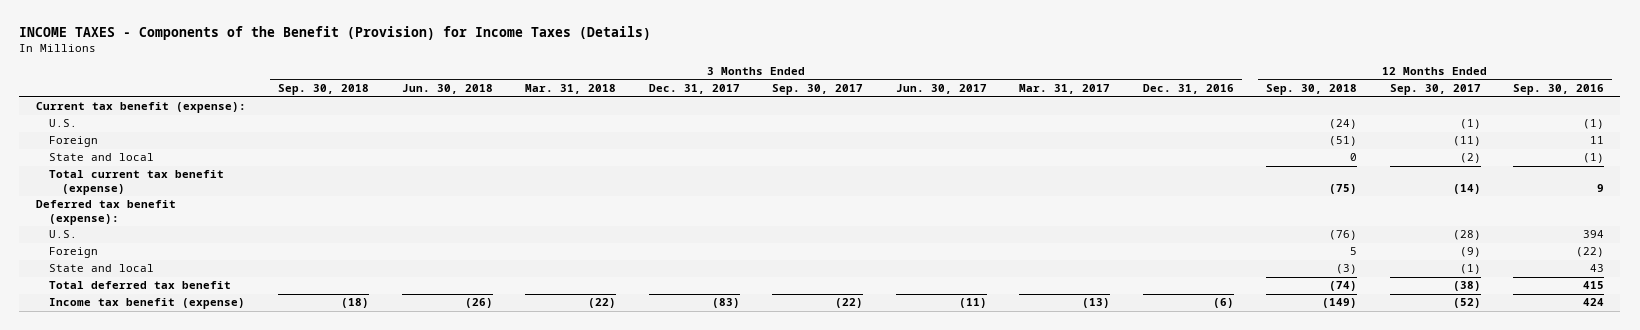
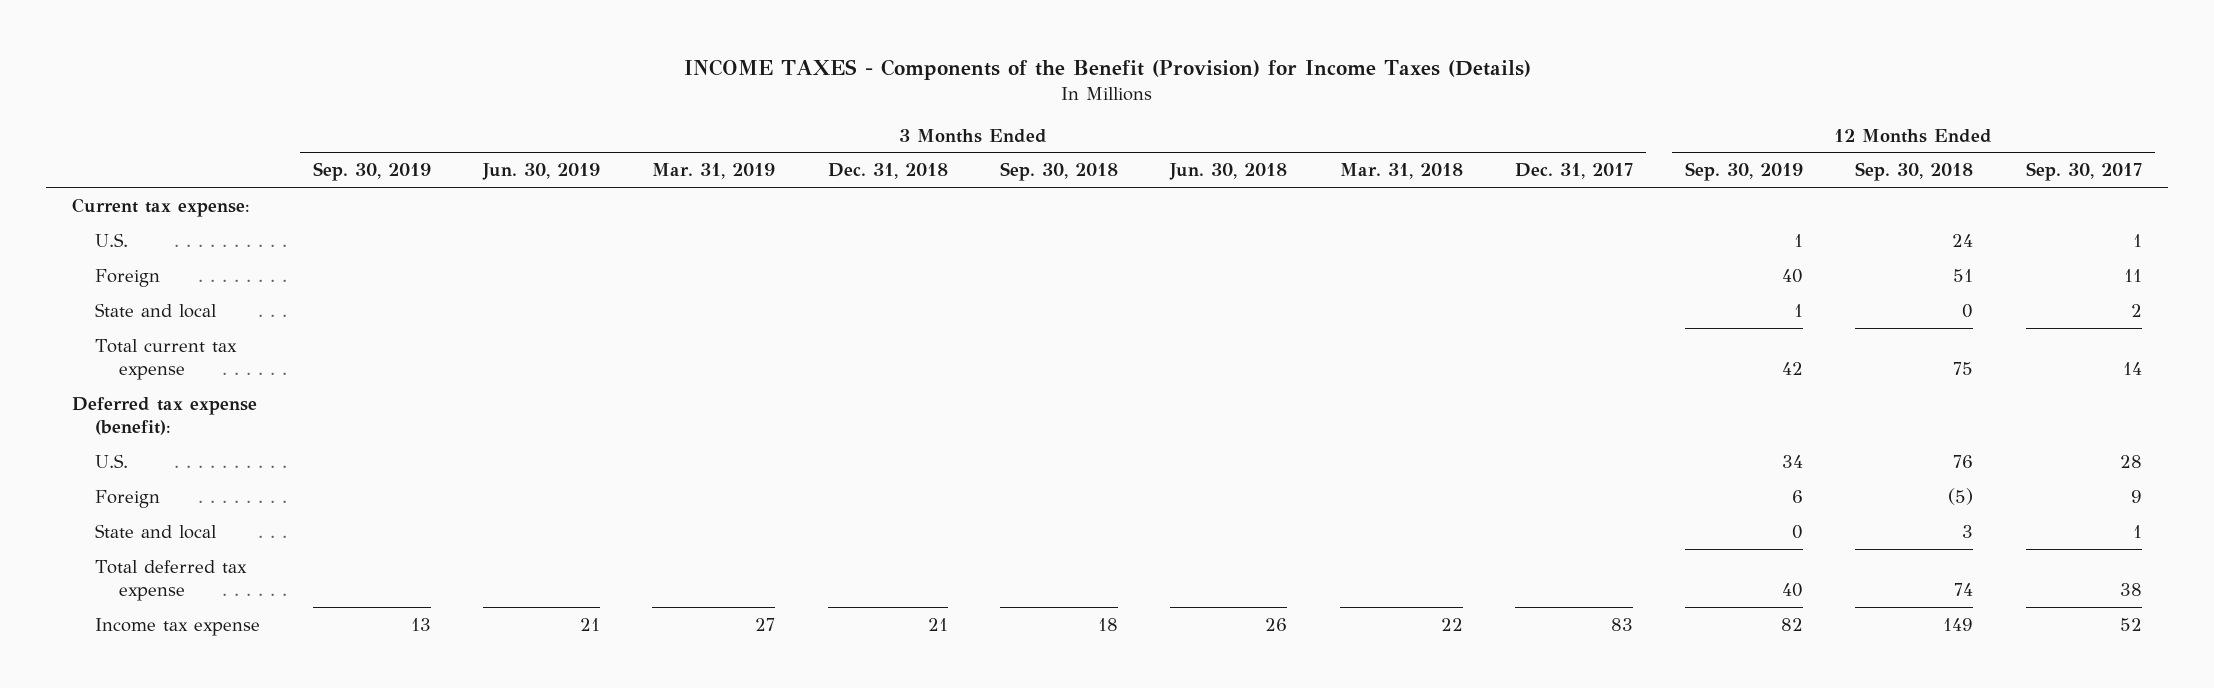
[772,84,864,96] Sep. 30, 2017 -> none
[895,84,987,95] Jun. 30, 2017 -> none
[1019,84,1111,95] Mar. 31, 2017 -> none
[1142,84,1234,95] Dec. 31, 2016 -> none
[1513,84,1605,96] Sep. 30, 2016 -> none
none -> [312,162,431,182] Sep. 30, 2019
none -> [481,163,600,181] Jun. 30, 2019
none -> [652,163,776,180] Mar. 31, 2019
none -> [827,163,948,180] Dec. 31, 2018
none -> [1685,162,1804,182] Sep. 30, 2019
[35,102,246,114] Current tax benefit (expense): -> [72,197,251,217] Current tax expense:
[1329,119,1358,130] (24) -> [1952,233,1974,247] 24
[1459,119,1481,130] (1) -> [2132,233,2142,247] 1
[1329,136,1358,147] (51) -> [1953,268,1974,282] 51
[1452,136,1481,147] (11) -> [2123,268,2142,282] 11
[1459,153,1481,164] (2) -> [2130,303,2142,317] 2
[48,170,224,195] Total current tax benefit (expense) -> [95,338,238,381] Total current tax expense
[1329,183,1358,194] (75) -> [1953,362,1974,376] 75
[1452,183,1481,194] (14) -> [2122,362,2142,376] 14
[35,200,176,225] Deferred tax benefit (expense): -> [72,396,258,436] Deferred tax expense (benefit):
[1329,230,1358,241] (76) -> [1953,454,1974,468] 76
[1452,230,1481,241] (28) -> [2119,454,2142,468] 28
[1350,247,1358,256] 5 -> [1948,487,1974,505] (5)
[1459,247,1481,258] (9) -> [2130,489,2142,503] 9
[1336,264,1358,275] (3) -> [1962,524,1974,538] 3
[1459,264,1481,275] (1) -> [2132,524,2142,538] 1
[48,281,231,290] Total deferred tax benefit -> [95,559,248,602] Total deferred tax expense
[1329,281,1358,292] (74) -> [1954,583,1974,597] 74
[1452,281,1481,292] (38) -> [2119,583,2142,597] 38
[48,298,245,310] Income tax benefit (expense) -> [95,617,261,636] Income tax expense
[341,298,370,309] (18) -> [1097,617,1118,631] 18
[464,298,493,309] (26) -> [1265,617,1288,631] 26
[588,298,617,309] (22) -> [1440,617,1463,631] 22
[711,298,740,309] (83) -> [1610,617,1633,631] 83
[1322,298,1358,309] (149) -> [1943,617,1974,631] 149
[1452,298,1481,309] (52) -> [2119,617,2142,631] 52

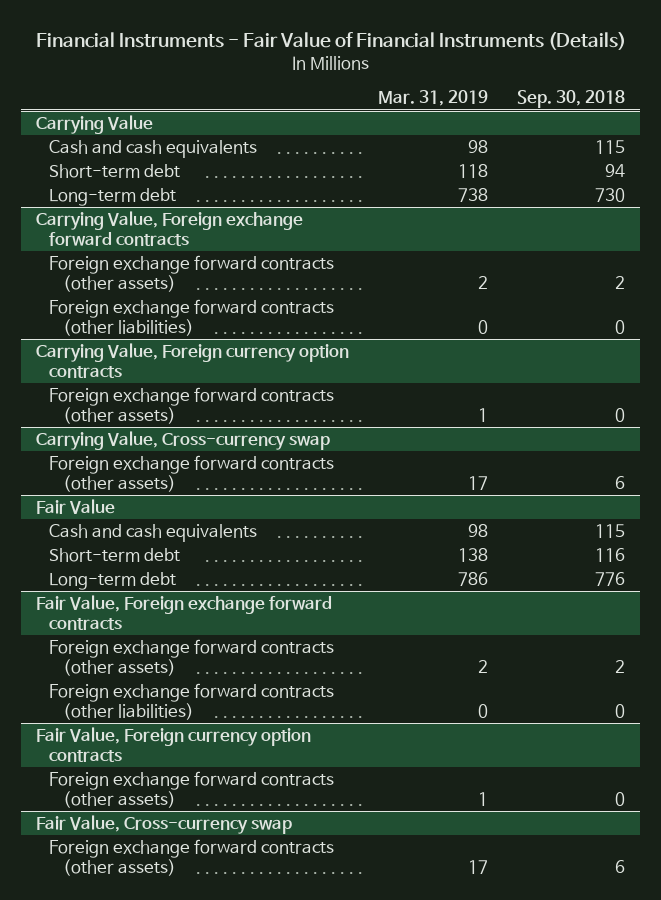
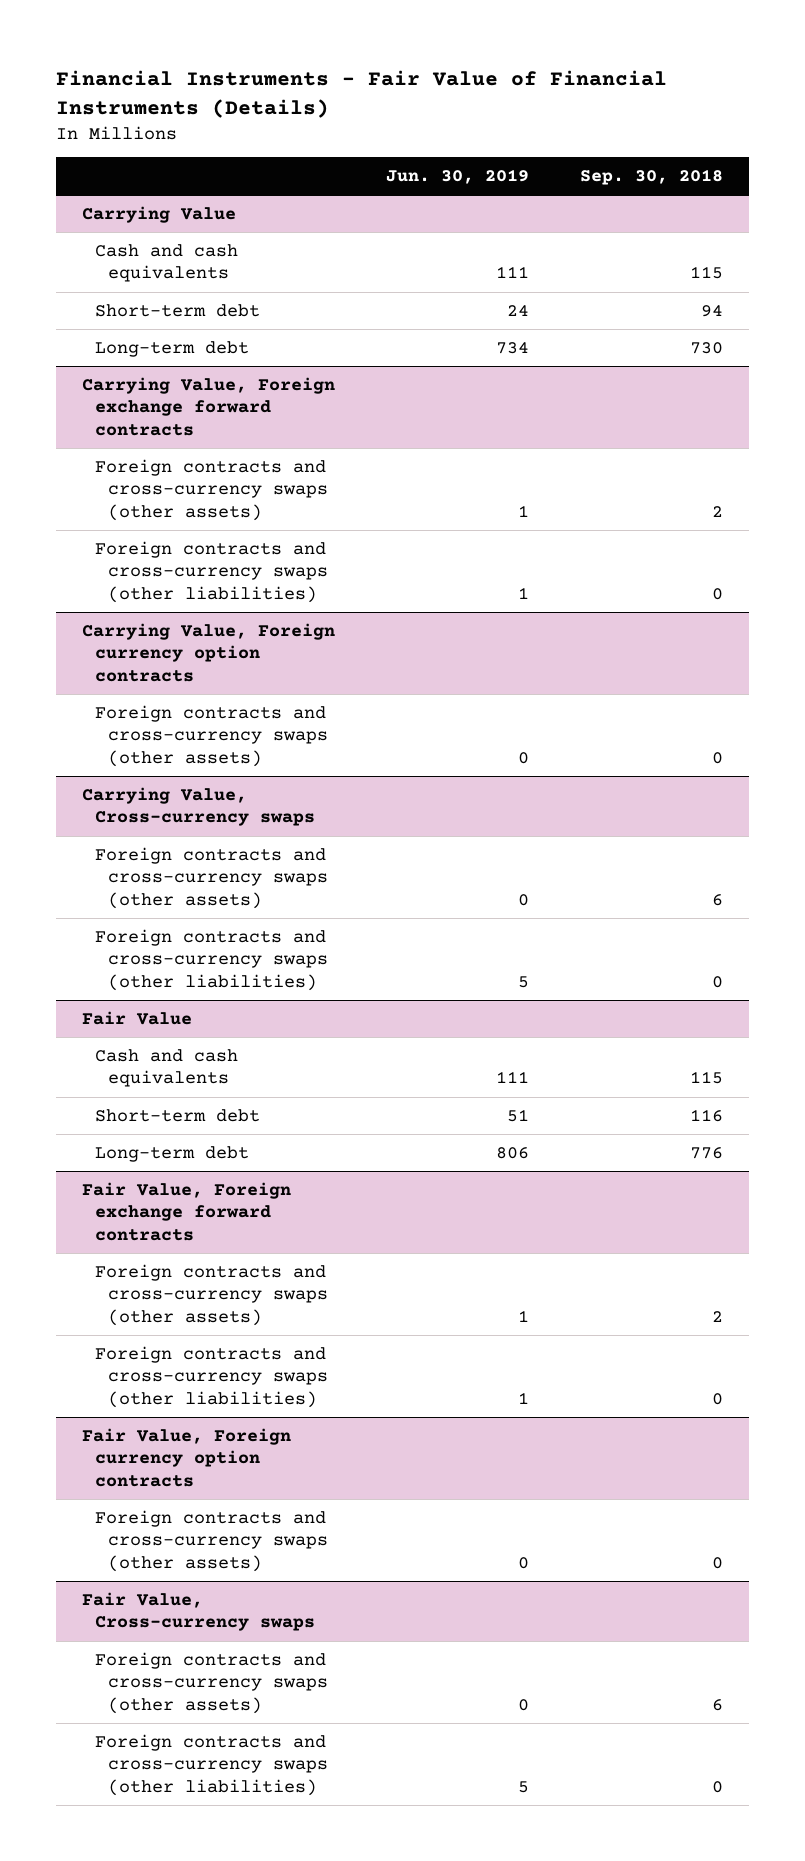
[378,90,489,107] Mar. 31, 2019 -> none
none -> [386,169,530,185] Jun. 30, 2019
[49,255,335,292] Foreign exchange forward contracts (other assets) -> [94,458,329,521] Foreign contracts and cross-currency swaps (other assets)
[49,299,335,336] Foreign exchange forward contracts (other liabilities) -> [94,540,329,603] Foreign contracts and cross-currency swaps (other liabilities)
[49,387,335,424] Foreign exchange forward contracts (other assets) -> [94,704,329,767] Foreign contracts and cross-currency swaps (other assets)
[35,431,330,451] Carrying Value, Cross-currency swap -> [81,786,315,827] Carrying Value, Cross-currency swaps
[49,455,335,492] Foreign exchange forward contracts (other assets) -> [94,846,329,909] Foreign contracts and cross-currency swaps (other assets)
none -> [94,928,329,991] Foreign contracts and cross-currency swaps (other liabilities)
[49,639,335,676] Foreign exchange forward contracts (other assets) -> [94,1263,329,1326] Foreign contracts and cross-currency swaps (other assets)
[49,683,335,720] Foreign exchange forward contracts (other liabilities) -> [94,1345,329,1408] Foreign contracts and cross-currency swaps (other liabilities)
[49,771,335,808] Foreign exchange forward contracts (other assets) -> [94,1509,329,1572] Foreign contracts and cross-currency swaps (other assets)
[35,815,292,835] Fair Value, Cross-currency swap -> [81,1591,315,1632] Fair Value, Cross-currency swaps
[49,839,335,876] Foreign exchange forward contracts (other assets) -> [94,1651,329,1714] Foreign contracts and cross-currency swaps (other assets)
none -> [94,1733,329,1796] Foreign contracts and cross-currency swaps (other liabilities)

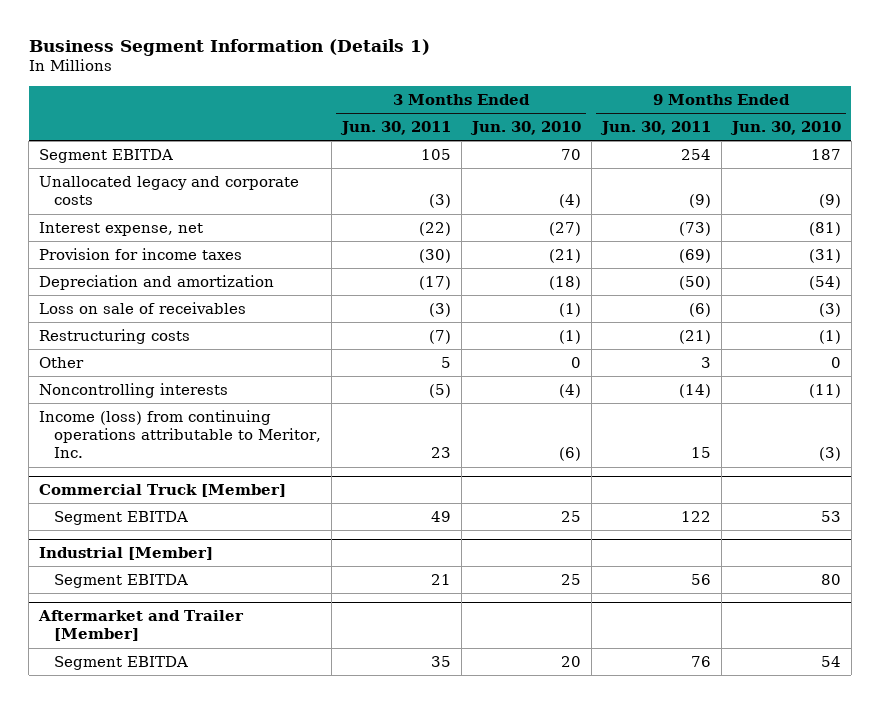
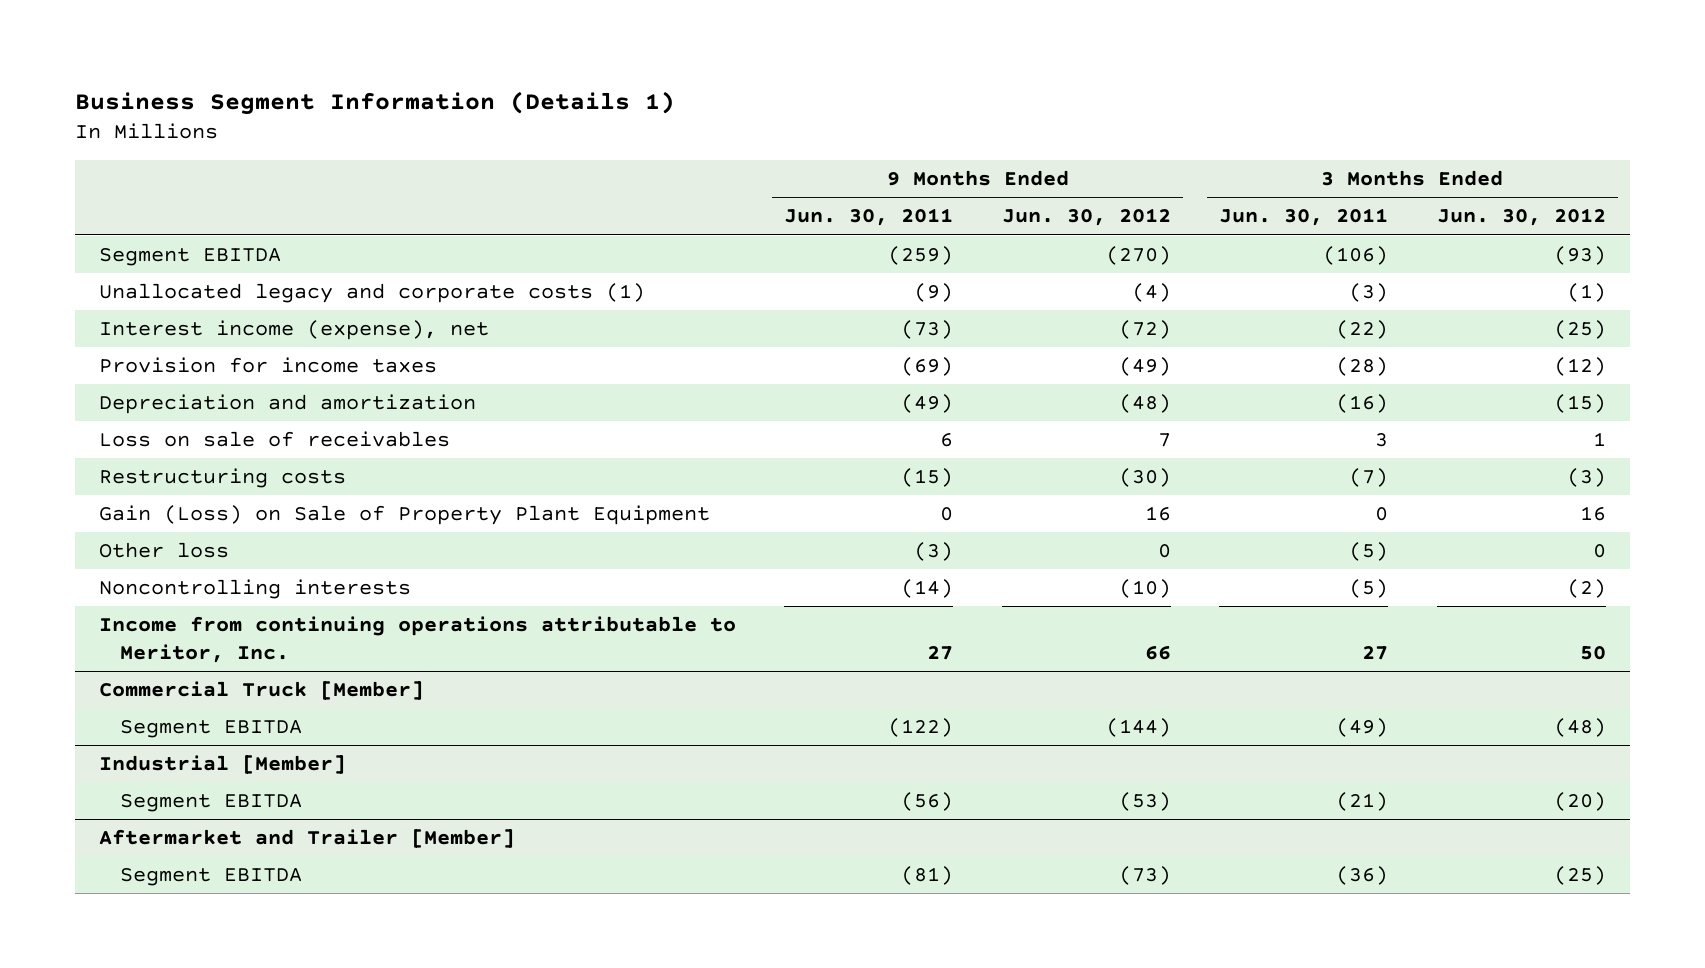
[469,121,581,136] Jun. 30, 2010 -> none
[729,121,841,136] Jun. 30, 2010 -> none
none -> [1001,208,1171,227] Jun. 30, 2012
none -> [1436,208,1606,227] Jun. 30, 2012
[420,148,451,160] 105 -> [1323,246,1389,266] (106)
[680,148,711,160] 254 -> [888,246,954,266] (259)
[39,175,300,206] Unallocated legacy and corporate costs -> [98,283,645,304] Unallocated legacy and corporate costs (1)
[39,221,204,236] Interest expense, net -> [98,320,489,341] Interest income (expense), net
[418,248,451,263] (30) -> [1336,357,1389,377] (28)
[418,275,451,290] (17) -> [1336,394,1389,414] (16)
[678,275,711,290] (50) -> [901,394,954,414] (49)
[428,302,451,317] (3) -> [1375,433,1389,448] 3
[688,302,711,317] (6) -> [940,433,954,448] 6
[678,329,711,344] (21) -> [901,468,954,488] (15)
none -> [98,505,710,526] Gain (Loss) on Sale of Property Plant Equipment
[39,356,85,368] Other -> [98,542,229,559] Other loss
[440,356,451,368] 5 -> [1349,542,1389,562] (5)
[700,356,711,368] 3 -> [914,542,954,562] (3)
[39,409,321,459] Income (loss) from continuing operations attributable to Meritor, Inc. -> [98,616,736,663] Income from continuing operations attributable to Meritor, Inc.
[430,447,451,459] 23 -> [1362,645,1389,660] 27
[690,447,711,459] 15 -> [927,645,954,660] 27
[430,510,451,522] 49 -> [1336,718,1389,738] (49)
[680,510,711,522] 122 -> [888,718,954,738] (122)
[430,573,451,585] 21 -> [1336,792,1389,812] (21)
[690,573,711,585] 56 -> [901,792,954,812] (56)
[430,655,451,667] 35 -> [1336,866,1389,886] (36)
[690,655,711,667] 76 -> [901,866,954,886] (81)

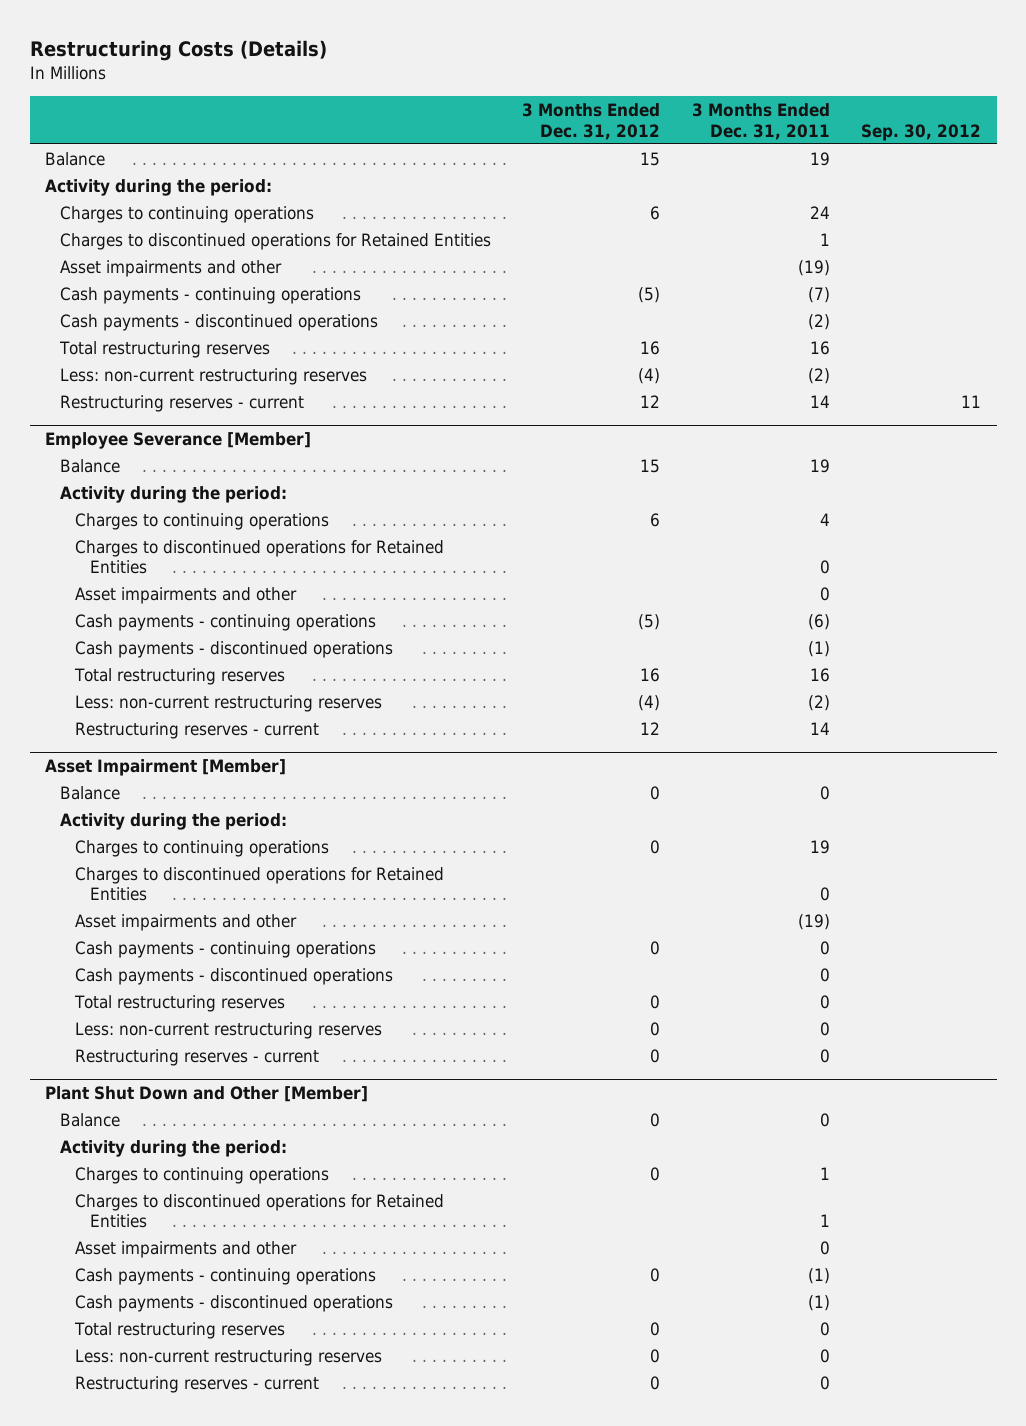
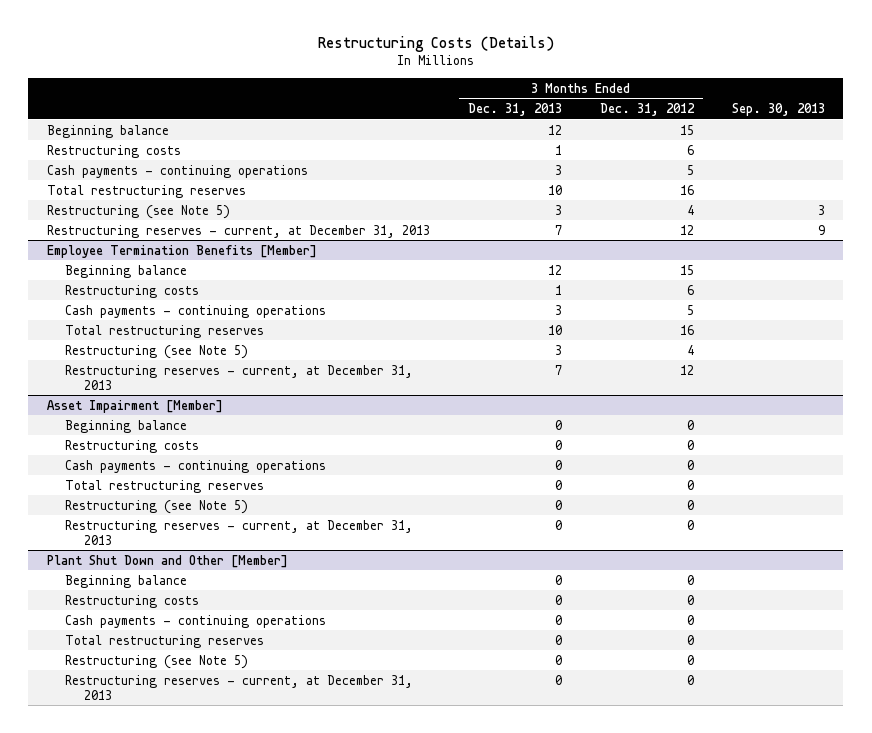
[691,103,830,140] 3 Months Ended Dec. 31, 2011 -> none
[861,123,982,141] Sep. 30, 2012 -> none
none -> [468,103,563,117] Dec. 31, 2013
none -> [731,103,825,117] Sep. 30, 2013
[45,178,273,196] Activity during the period: -> none
[60,232,492,250] Charges to discontinued operations for Retained Entities -> none
[60,259,283,277] Asset impairments and other -> none
[60,313,379,331] Cash payments - discontinued operations -> none
[45,151,106,166] Balance -> [47,124,170,138] Beginning balance
[60,205,315,223] Charges to continuing operations -> [47,144,182,158] Restructuring costs
[638,286,661,303] (5) -> [686,164,694,175] 5
[60,367,368,385] Less: non-current restructuring reserves -> none
[45,431,312,449] Employee Severance [Member] -> none
[60,485,288,503] Activity during the period: -> none
[74,539,444,575] Charges to discontinued operations for Retained Entities -> none
[74,586,297,604] Asset impairments and other -> none
[74,640,393,658] Cash payments - discontinued operations -> none
none -> [47,204,231,219] Restructuring (see Note 5)
[60,394,305,412] Restructuring reserves - current -> [47,224,431,238] Restructuring reserves - current, at December 31, 2013
none -> [47,244,318,258] Employee Termination Benefits [Member]
[60,458,121,473] Balance -> [65,264,188,278] Beginning balance
[74,512,329,530] Charges to continuing operations -> [65,284,200,298] Restructuring costs
[638,613,661,630] (5) -> [686,304,694,315] 5
[74,694,382,712] Less: non-current restructuring reserves -> none
none -> [65,344,249,359] Restructuring (see Note 5)
[74,721,319,739] Restructuring reserves - current -> [65,364,414,390] Restructuring reserves - current, at December 31, 2013
[60,812,288,830] Activity during the period: -> none
[74,866,444,902] Charges to discontinued operations for Retained Entities -> none
[74,913,297,931] Asset impairments and other -> none
[60,785,121,800] Balance -> [65,419,188,433] Beginning balance
[74,839,329,857] Charges to continuing operations -> [65,439,200,453] Restructuring costs
[74,967,393,985] Cash payments - discontinued operations -> none
[74,1021,382,1039] Less: non-current restructuring reserves -> [65,499,249,514] Restructuring (see Note 5)
[74,1048,319,1066] Restructuring reserves - current -> [65,519,414,545] Restructuring reserves - current, at December 31, 2013
[60,1139,288,1157] Activity during the period: -> none
[74,1193,444,1229] Charges to discontinued operations for Retained Entities -> none
[74,1240,297,1258] Asset impairments and other -> none
[60,1112,121,1127] Balance -> [65,574,188,588] Beginning balance
[74,1166,329,1184] Charges to continuing operations -> [65,594,200,608] Restructuring costs
[74,1294,393,1312] Cash payments - discontinued operations -> none
[74,1348,382,1366] Less: non-current restructuring reserves -> [65,654,249,669] Restructuring (see Note 5)
[74,1375,319,1393] Restructuring reserves - current -> [65,674,414,700] Restructuring reserves - current, at December 31, 2013

